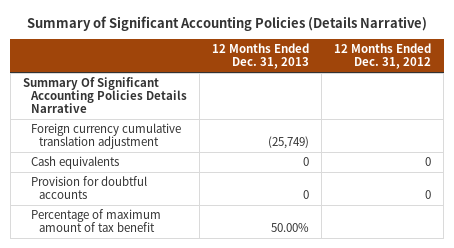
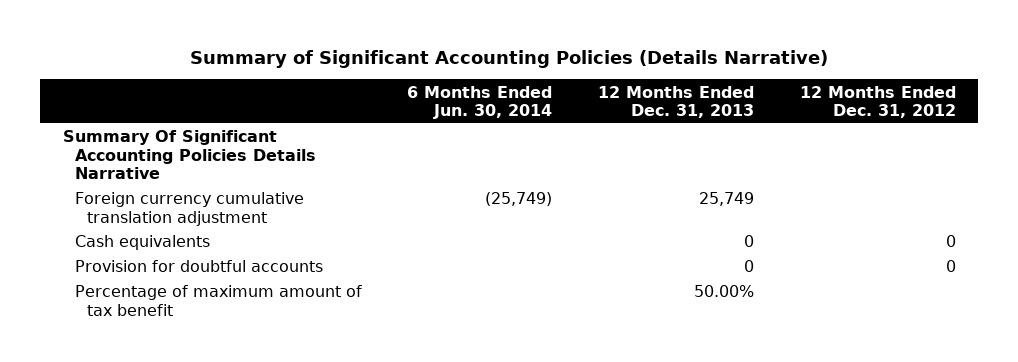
none -> [407,85,553,119] 6 Months Ended Jun. 30, 2014
[267,136,309,150] (25,749) -> [699,192,755,207] 25,749

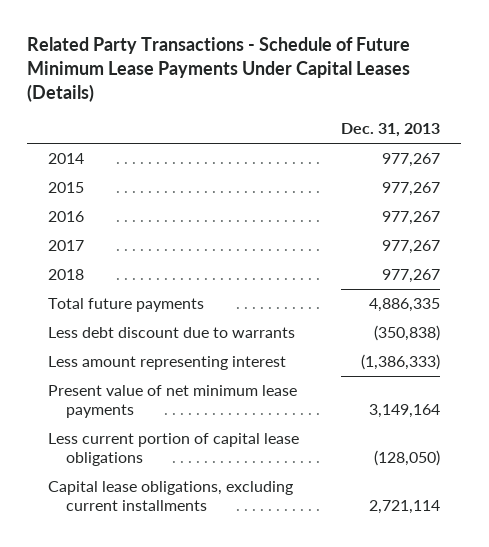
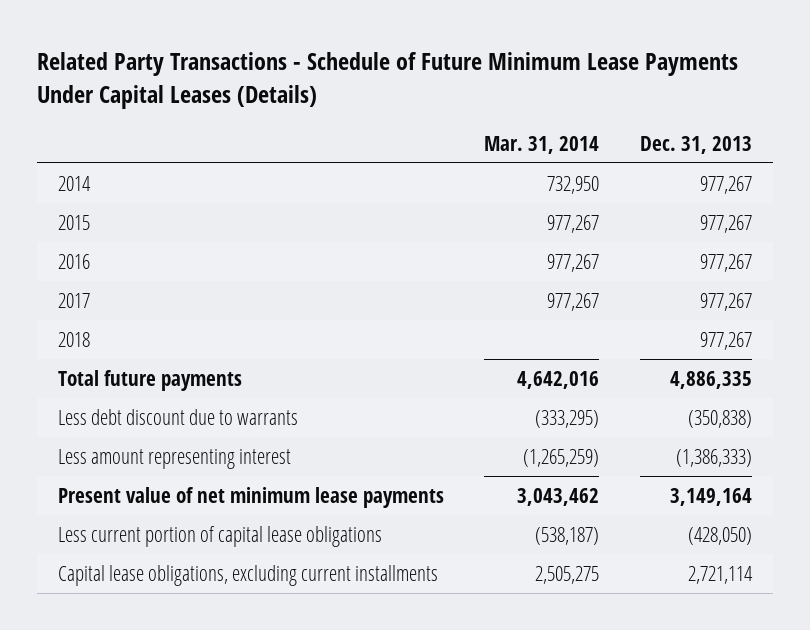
none -> [484,135,600,154] Mar. 31, 2014
[374,449,441,466] (128,050) -> [688,527,753,546] (428,050)

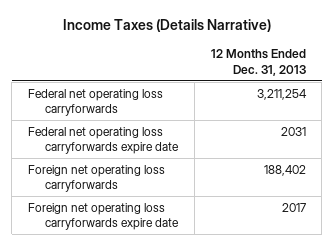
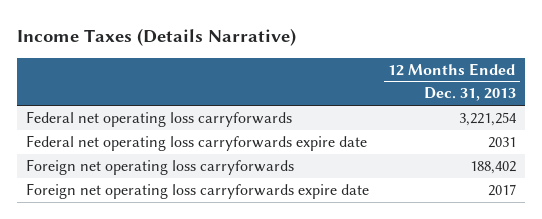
[256,88,307,100] 3,211,254 -> [458,112,517,127] 3,221,254

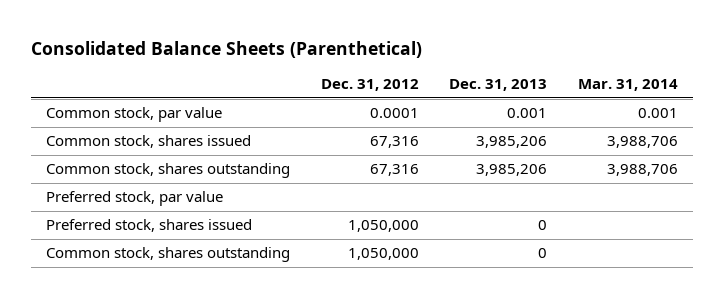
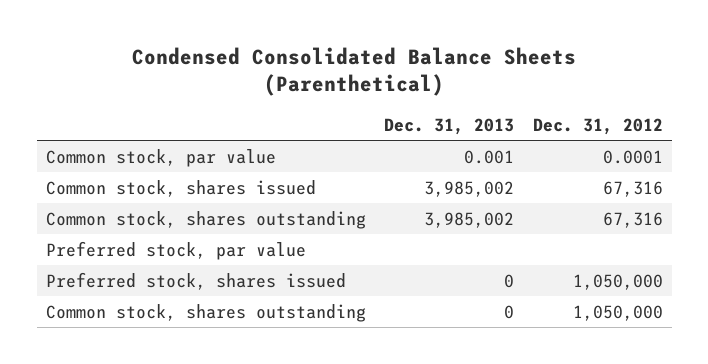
[31,40,423,58] Consolidated Balance Sheets (Parenthetical) -> [132,47,577,97] Condensed Consolidated Balance Sheets (Parenthetical)
[577,79,678,92] Mar. 31, 2014 -> none
[476,136,548,149] 3,985,206 -> [424,180,515,197] 3,985,002
[476,164,548,177] 3,985,206 -> [424,211,515,228] 3,985,002

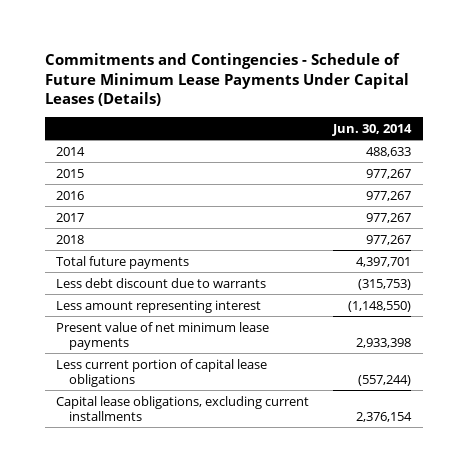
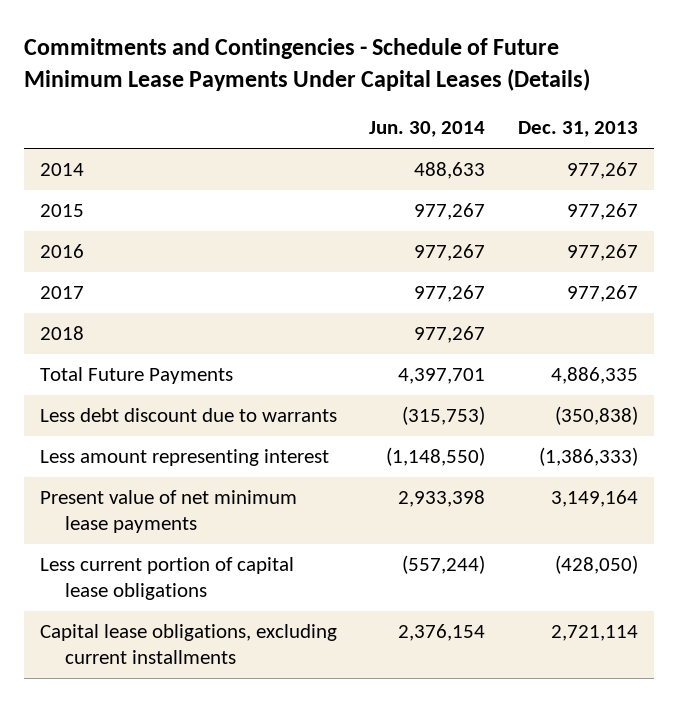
none -> [517,121,638,138] Dec. 31, 2013
[56,255,190,269] Total future payments -> [39,367,233,385] Total Future Payments

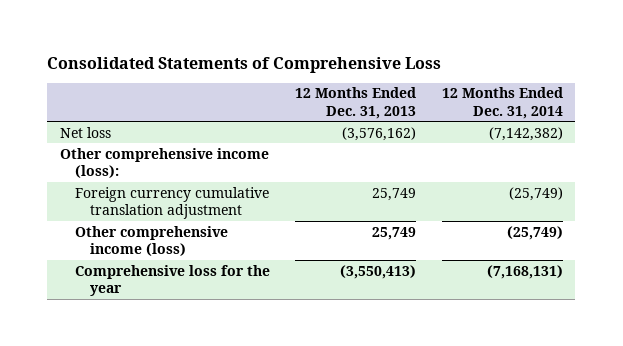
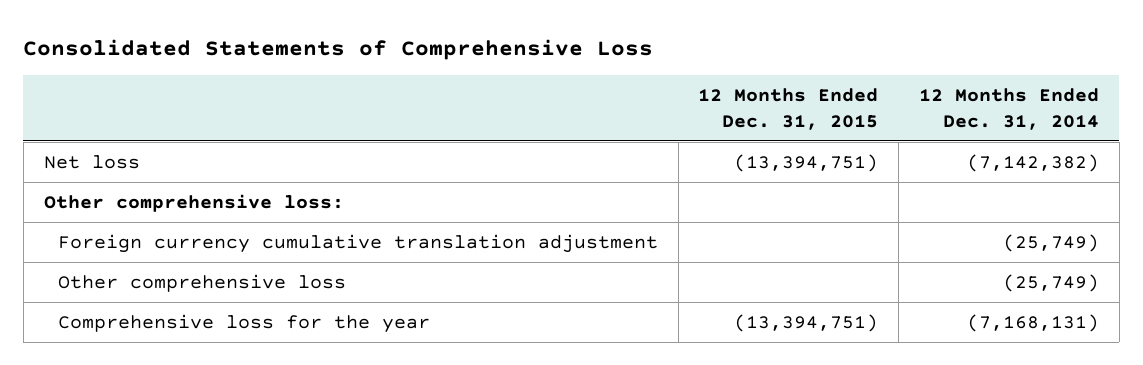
[295,87,417,119] 12 Months Ended Dec. 31, 2013 -> none
none -> [698,88,879,130] 12 Months Ended Dec. 31, 2015
[59,147,269,179] Other comprehensive income (loss): -> [43,194,344,213] Other comprehensive loss:
[74,225,228,257] Other comprehensive income (loss) -> [57,274,346,293] Other comprehensive loss

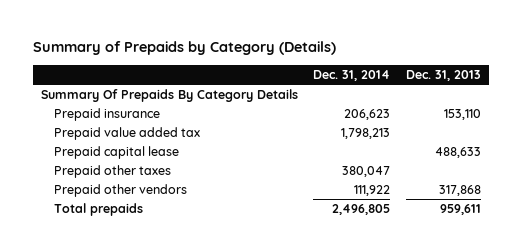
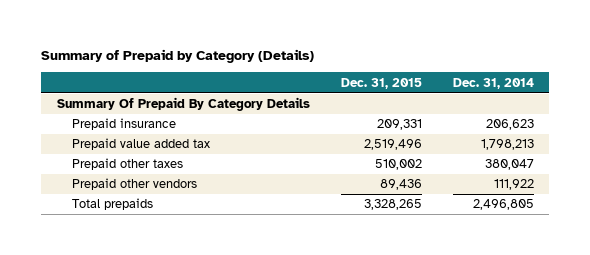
[32,41,336,56] Summary of Prepaids by Category (Details) -> [41,49,315,64] Summary of Prepaid by Category (Details)
[405,70,481,82] Dec. 31, 2013 -> none
none -> [340,77,422,89] Dec. 31, 2015
[40,89,298,103] Summary Of Prepaids By Category Details -> [56,97,310,112] Summary Of Prepaid By Category Details
[53,146,179,160] Prepaid capital lease -> none

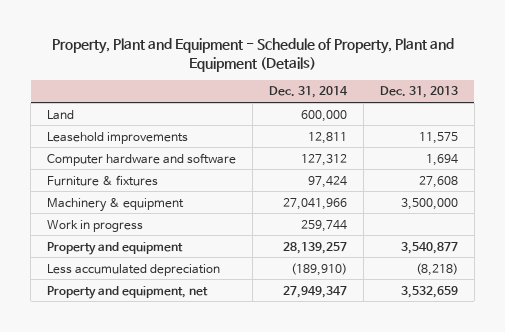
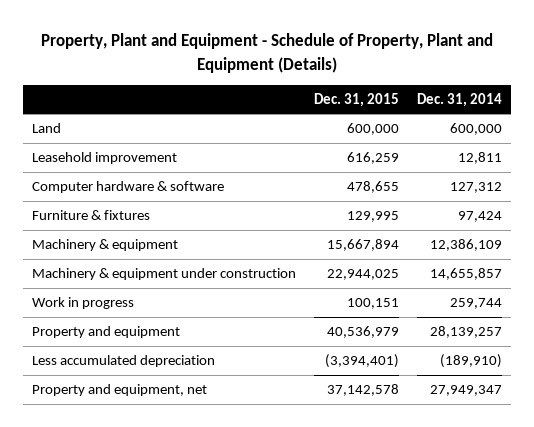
[379,86,458,99] Dec. 31, 2013 -> none
none -> [313,92,399,107] Dec. 31, 2015
[47,131,189,144] Leasehold improvements -> [31,152,177,165] Leasehold improvement
[47,152,237,166] Computer hardware and software -> [31,181,224,194] Computer hardware & software
[283,197,348,210] 27,041,966 -> [429,239,502,252] 12,386,109
none -> [31,268,296,281] Machinery & equipment under construction

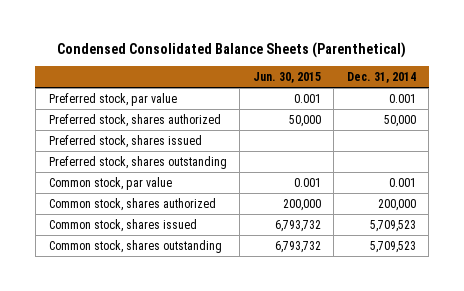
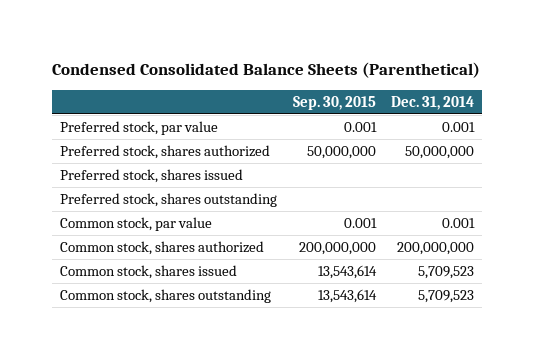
[252,71,321,83] Jun. 30, 2015 -> none
none -> [292,95,376,110] Sep. 30, 2015
[383,114,416,127] 50,000 -> [405,146,475,160] 50,000,000
[377,198,416,211] 200,000 -> [397,242,475,256] 200,000,000

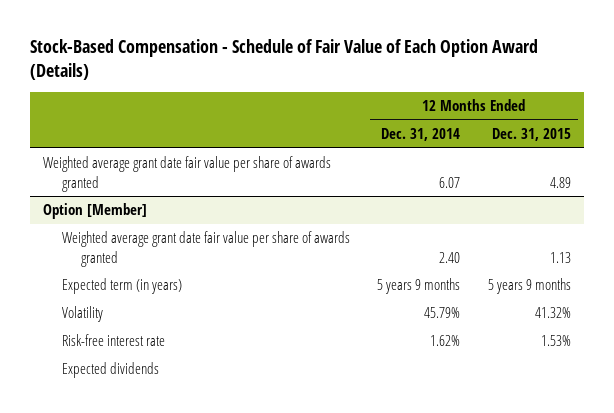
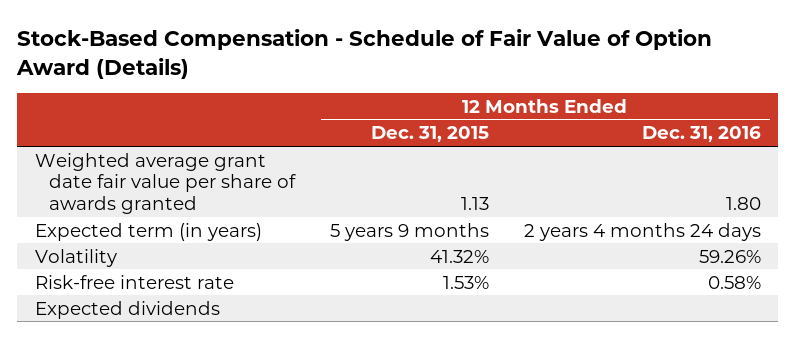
[29,39,538,80] Stock-Based Compensation - Schedule of Fair Value of Each Option Award (Details) -> [16,29,713,79] Stock-Based Compensation - Schedule of Fair Value of Option Award (Details)
[381,128,461,142] Dec. 31, 2014 -> none
none -> [641,126,761,143] Dec. 31, 2016
[43,156,332,192] Weighted average grant date fair value per share of awards granted -> none
[43,203,148,220] Option [Member] -> none

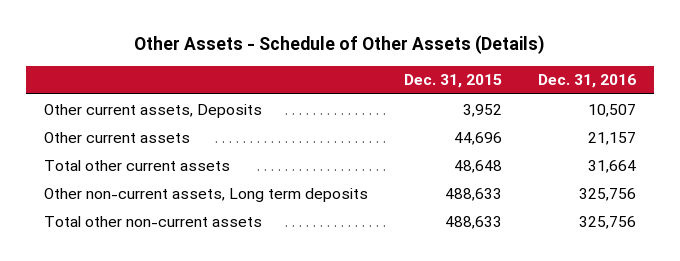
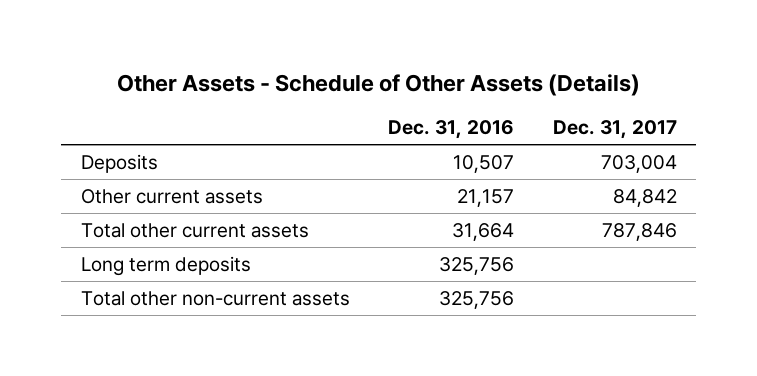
[403,74,502,89] Dec. 31, 2015 -> none
none -> [552,120,677,140] Dec. 31, 2017
[44,103,263,118] Other current assets, Deposits -> [80,153,158,173] Deposits
[44,187,369,202] Other non-current assets, Long term deposits -> [80,255,251,276] Long term deposits

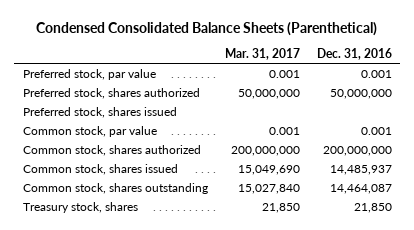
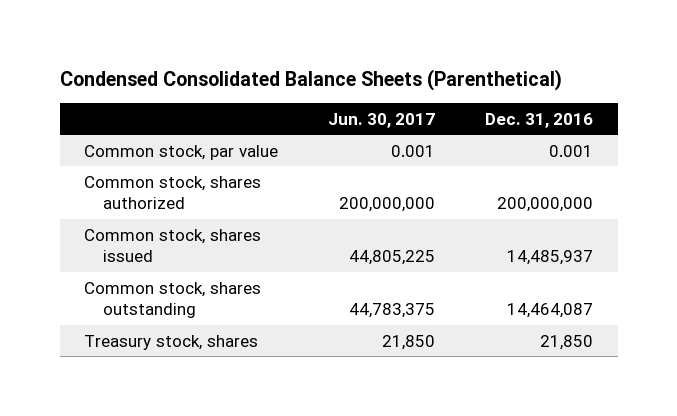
[224,48,300,61] Mar. 31, 2017 -> none
none -> [328,112,436,128] Jun. 30, 2017
[22,68,156,80] Preferred stock, par value -> none
[22,87,200,99] Preferred stock, shares authorized -> none
[22,106,177,118] Preferred stock, shares issued -> none

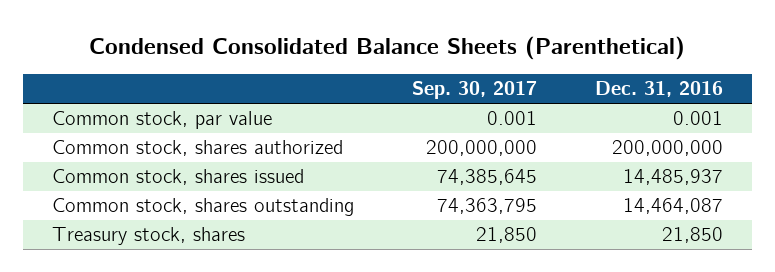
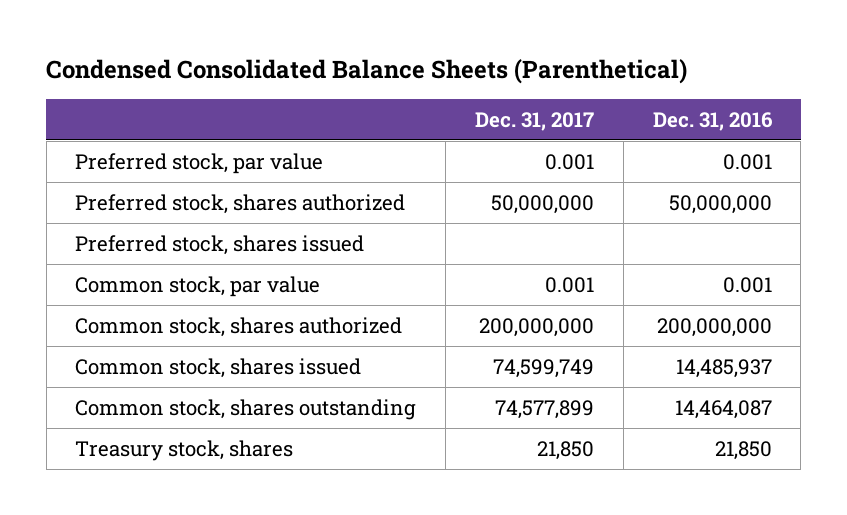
[411,81,537,100] Sep. 30, 2017 -> none
none -> [475,111,595,131] Dec. 31, 2017
none -> [75,152,324,174] Preferred stock, par value
none -> [75,193,406,214] Preferred stock, shares authorized
none -> [75,234,365,255] Preferred stock, shares issued

